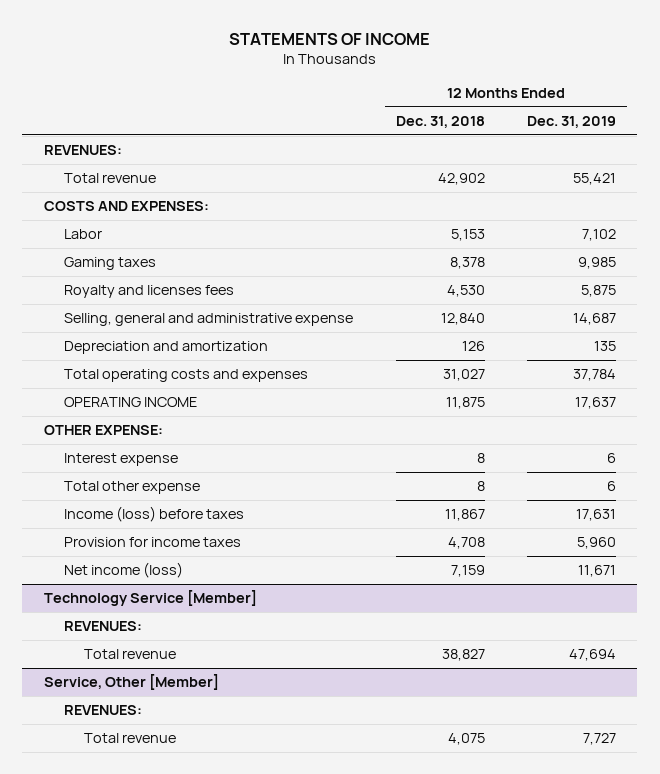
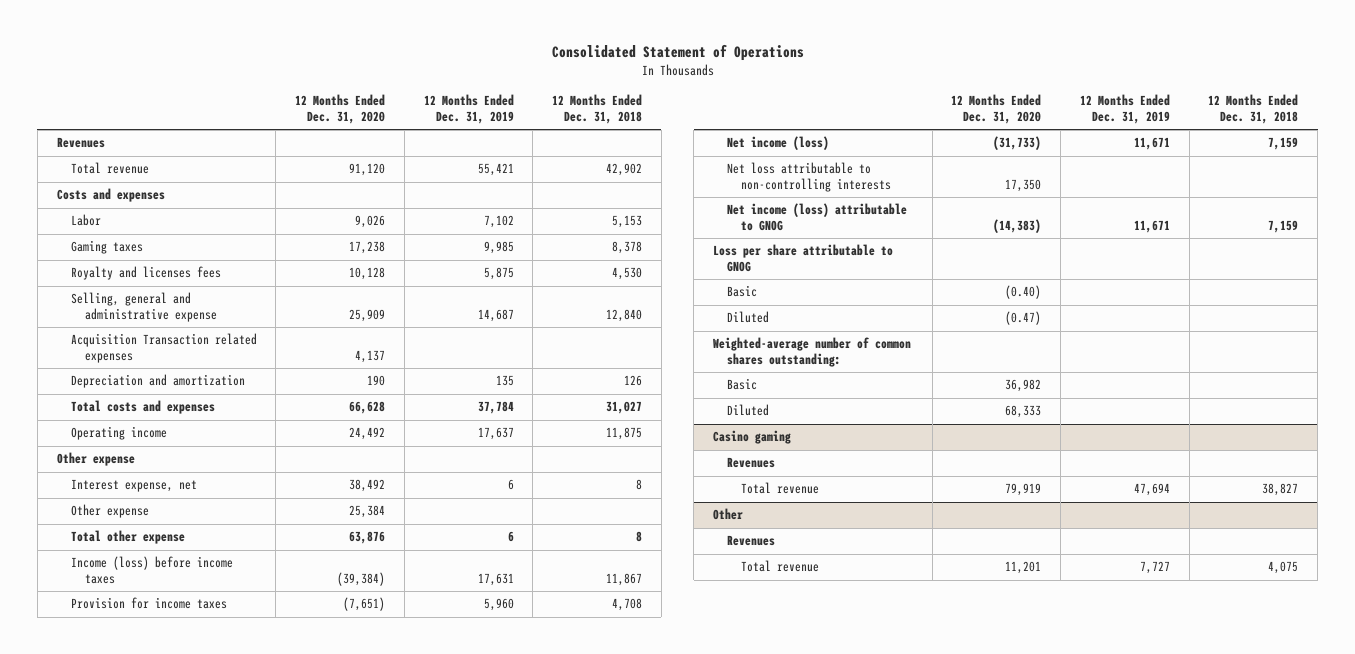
[228,32,430,45] STATEMENTS OF INCOME -> [551,44,804,62] Consolidated Statement of Operations
none -> [295,94,386,124] 12 Months Ended Dec. 31, 2020
[43,145,122,156] REVENUES: -> [56,137,105,149] Revenues
[43,201,209,212] COSTS AND EXPENSES: -> [56,188,165,203] Costs and expenses
none -> [70,333,257,364] Acquisition Transaction related expenses
[63,369,308,383] Total operating costs and expenses -> [70,400,215,415] Total costs and expenses
[63,397,197,408] OPERATING INCOME -> [70,426,167,441] Operating income
[43,425,163,436] OTHER EXPENSE: -> [56,452,135,467] Other expense
[63,453,178,467] Interest expense -> [70,479,197,493] Interest expense, net
none -> [70,504,149,519] Other expense
[63,506,244,523] Income (loss) before taxes -> [70,556,233,585] Income (loss) before income taxes
none -> [726,162,891,193] Net loss attributable to non-controlling interests
none -> [726,203,907,232] Net income (loss) attributable to GNOG
none -> [712,244,893,273] Loss per share attributable to GNOG
none -> [726,285,757,298] Basic
none -> [726,311,769,324] Diluted
none -> [712,337,911,368] Weighted-average number of common shares outstanding:
none -> [726,378,757,391] Basic
none -> [726,404,769,417] Diluted
[43,590,257,607] Technology Service [Member] -> [712,430,791,445] Casino gaming
[63,621,142,632] REVENUES: -> [726,457,775,469] Revenues
[43,674,219,691] Service, Other [Member] -> [712,508,743,521] Other
[63,705,142,716] REVENUES: -> [726,535,775,547] Revenues

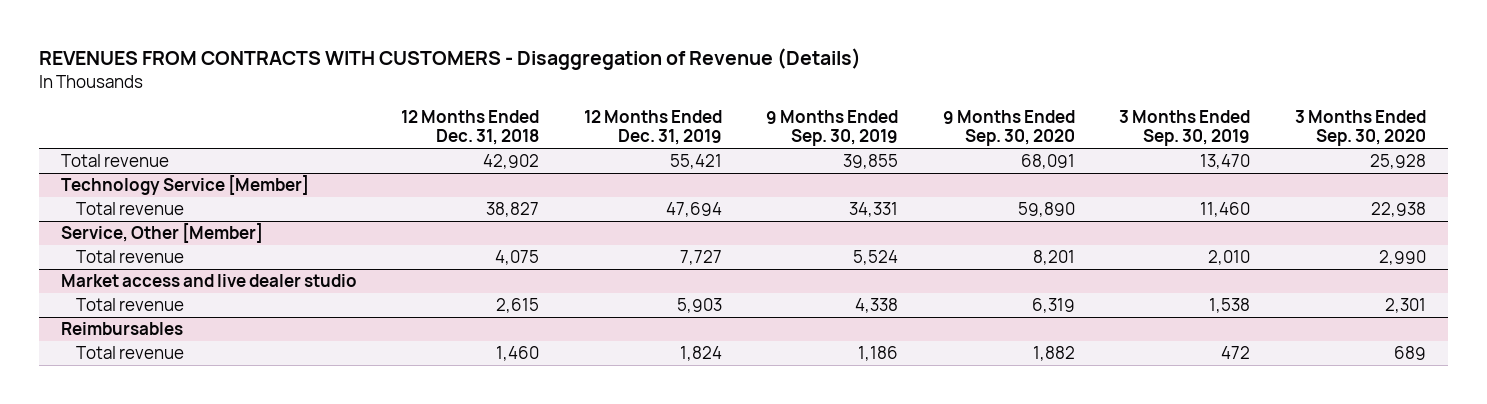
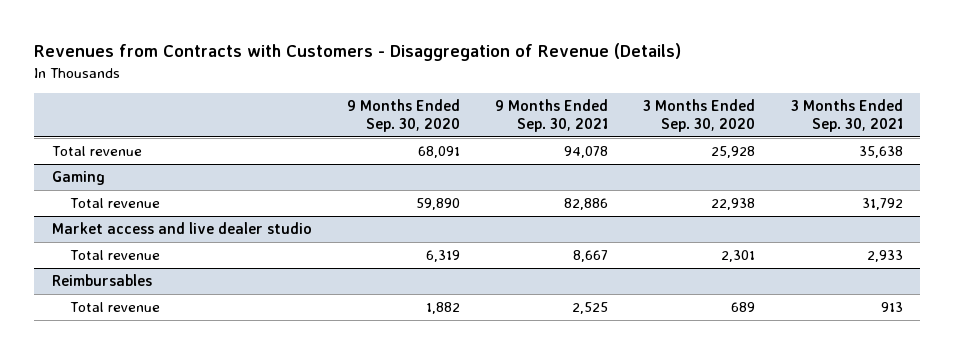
[38,47,861,70] REVENUES FROM CONTRACTS WITH CUSTOMERS - Disaggregation of Revenue (Details) -> [33,43,681,62] Revenues from Contracts with Customers - Disaggregation of Revenue (Details)
[401,109,540,146] 12 Months Ended Dec. 31, 2018 -> none
[583,109,722,146] 12 Months Ended Dec. 31, 2019 -> none
[766,109,899,147] 9 Months Ended Sep. 30, 2019 -> none
[1119,109,1251,147] 3 Months Ended Sep. 30, 2019 -> none
none -> [495,99,609,132] 9 Months Ended Sep. 30, 2021
none -> [790,99,903,132] 3 Months Ended Sep. 30, 2021
[61,175,310,196] Technology Service [Member] -> [51,171,105,186] Gaming
[61,223,264,244] Service, Other [Member] -> none
[75,250,184,264] Total revenue -> none

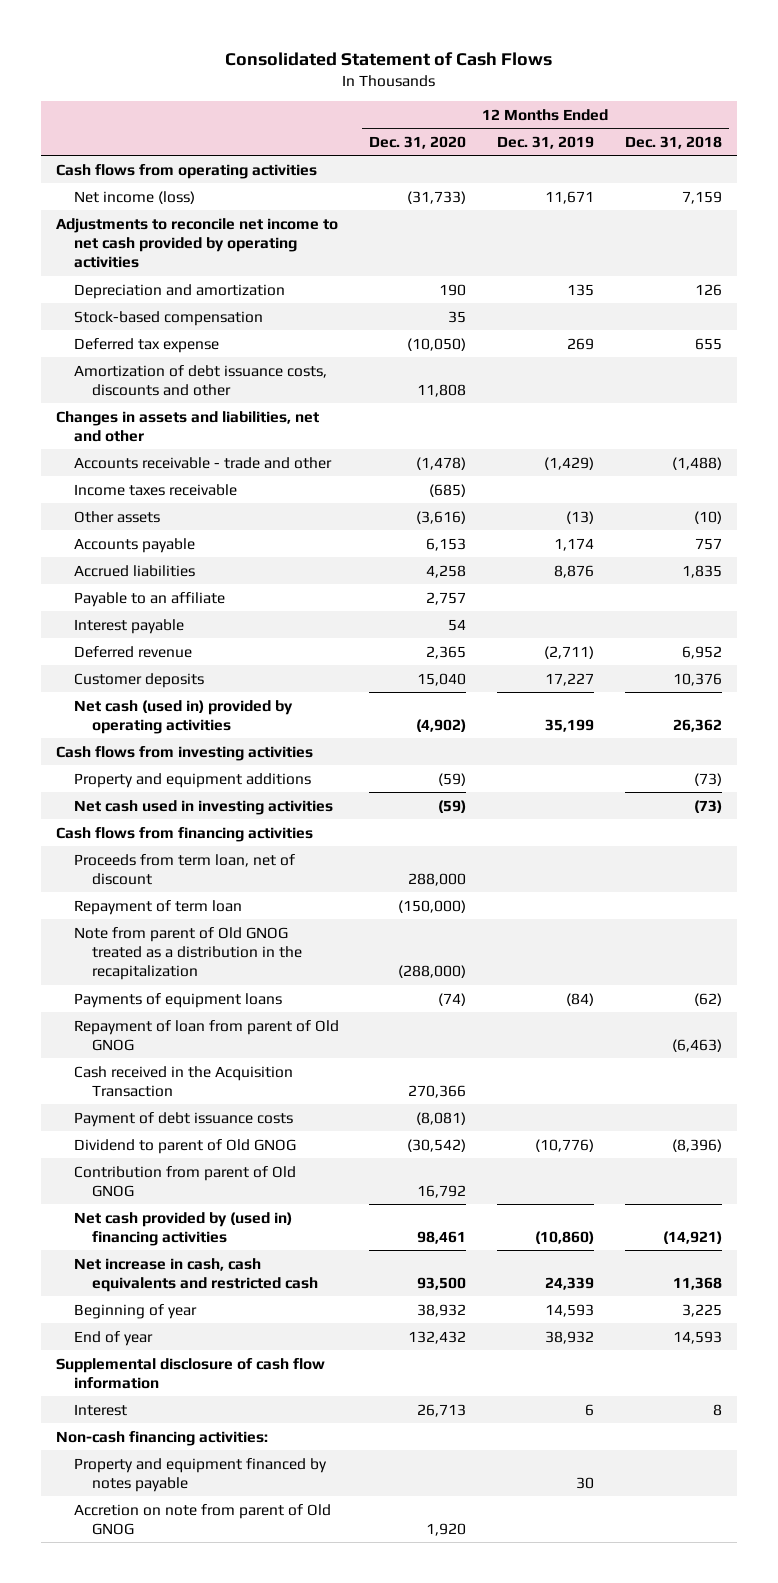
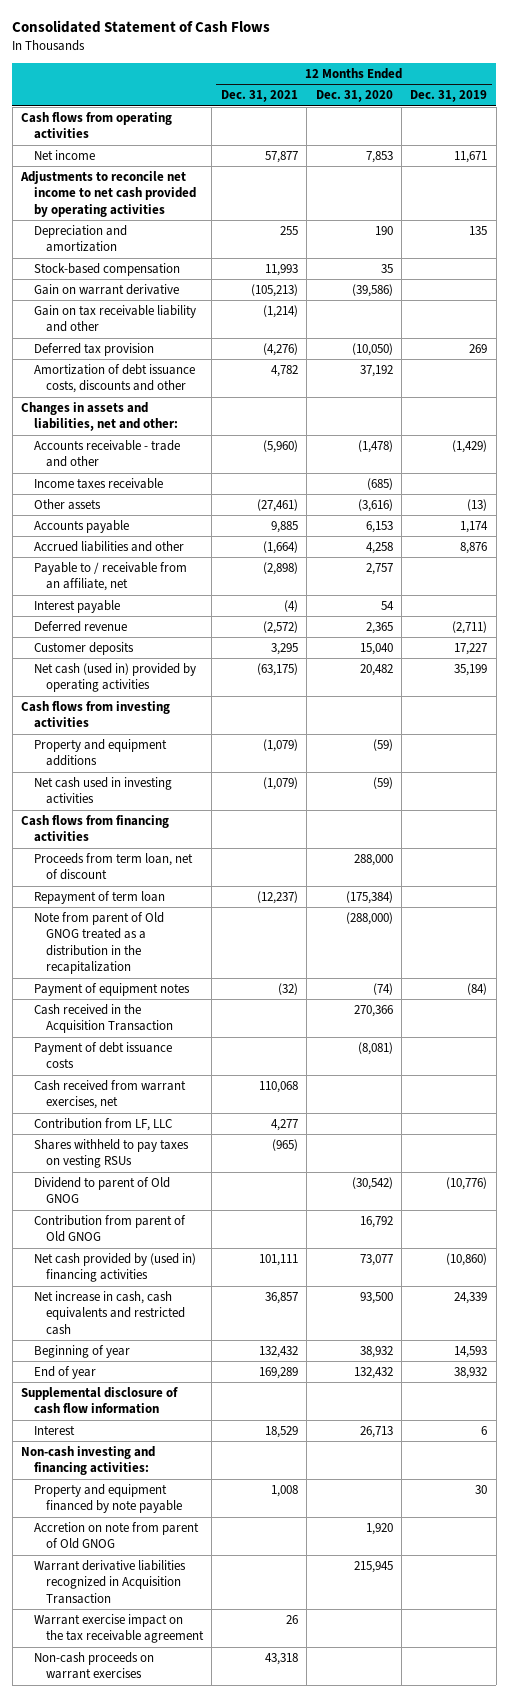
[624,135,722,149] Dec. 31, 2018 -> none
none -> [220,90,298,103] Dec. 31, 2021
[73,190,195,204] Net income (loss) -> [33,149,95,160] Net income
[407,190,467,204] (31,733) -> [365,150,393,163] 7,853
none -> [33,283,179,295] Gain on warrant derivative
none -> [33,304,196,333] Gain on tax receivable liability and other
[73,337,219,353] Deferred tax expense -> [33,342,154,356] Deferred tax provision
[417,383,467,397] 11,808 -> [359,364,393,377] 37,192
[55,410,319,442] Changes in assets and liabilities, net and other -> [21,401,178,432] Changes in assets and liabilities, net and other:
[73,564,195,577] Accrued liabilities -> [33,540,184,552] Accrued liabilities and other
[73,591,225,607] Payable to an affiliate -> [33,561,187,592] Payable to / receivable from an affiliate, net
[416,718,467,732] (4,902) -> [359,663,393,676] 20,482
[398,899,467,913] (150,000) -> [345,890,393,904] (175,384)
[73,1019,339,1051] Repayment of loan from parent of Old GNOG -> none
[73,992,282,1008] Payments of equipment loans -> [33,982,190,996] Payment of equipment notes
none -> [33,1079,186,1110] Cash received from warrant exercises, net
none -> [33,1117,172,1131] Contribution from LF, LLC
none -> [33,1138,189,1169] Shares withheld to pay taxes on vesting RSUs
[417,1230,467,1244] 98,461 -> [359,1253,393,1266] 73,077
[55,1430,268,1446] Non-cash financing activities: -> [21,1445,156,1476] Non-cash investing and financing activities:
[73,1457,327,1492] Property and equipment financed by notes payable -> [33,1483,183,1514] Property and equipment financed by note payable
none -> [33,1559,186,1604] Warrant derivative liabilities recognized in Acquisition Transaction
none -> [33,1613,205,1644] Warrant exercise impact on the tax receivable agreement
none -> [33,1651,154,1680] Non-cash proceeds on warrant exercises

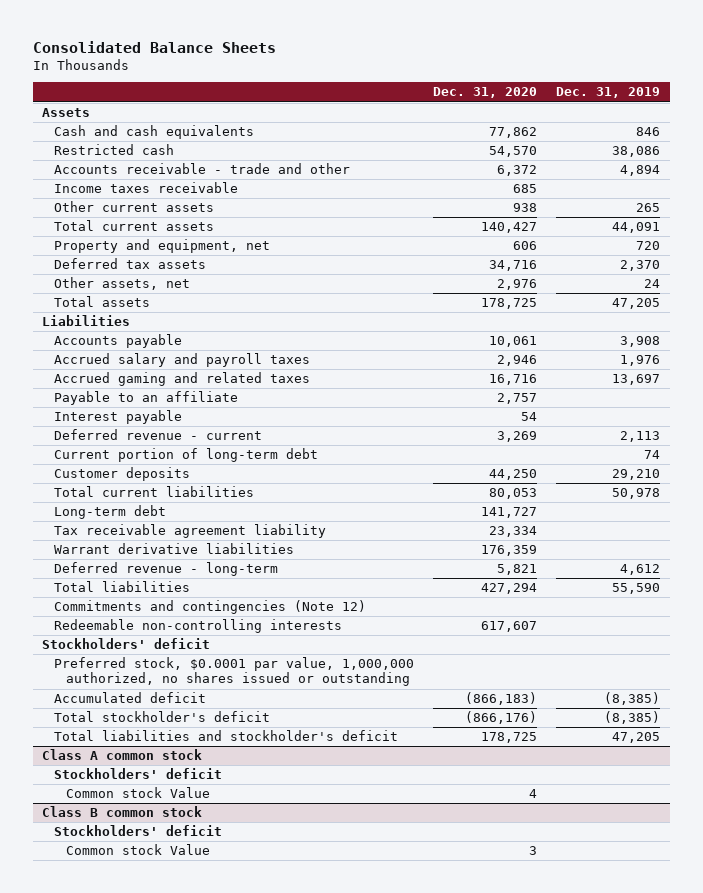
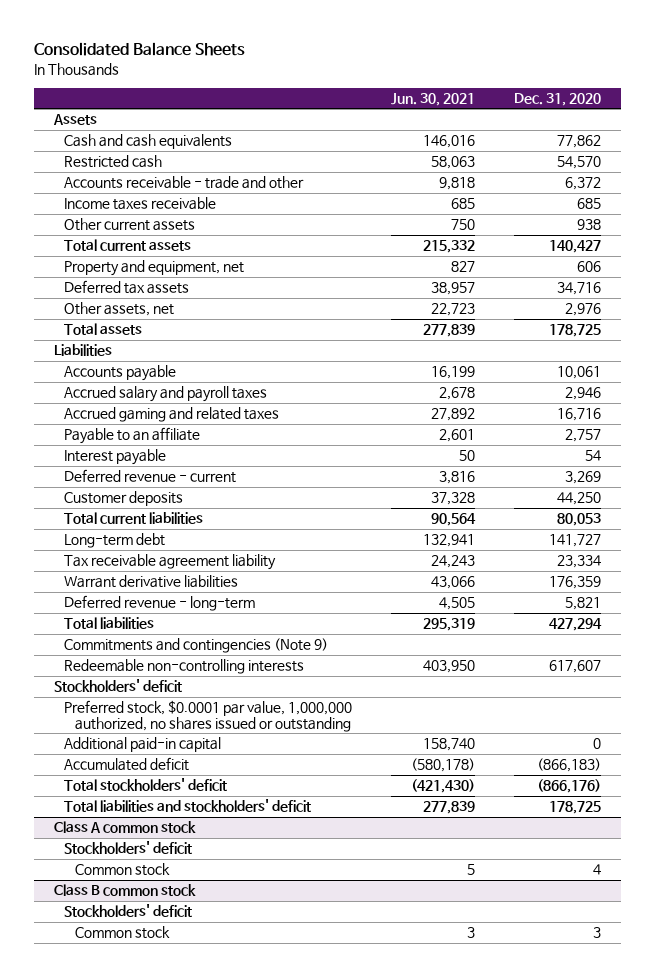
[556,87,661,99] Dec. 31, 2019 -> none
none -> [391,92,476,106] Jun. 30, 2021
[54,448,319,463] Current portion of long-term debt -> none
[54,600,367,615] Commitments and contingencies (Note 12) -> [64,638,329,654] Commitments and contingencies (Note 9)
none -> [64,737,222,753] Additional paid-in capital
[54,711,271,723] Total stockholder's deficit -> [64,778,228,792] Total stockholders' deficit
[54,730,399,742] Total liabilities and stockholder's deficit -> [64,799,312,813] Total liabilities and stockholders' deficit
[66,787,211,799] Common stock Value -> [75,863,171,877] Common stock
[66,844,211,856] Common stock Value -> [75,926,171,940] Common stock

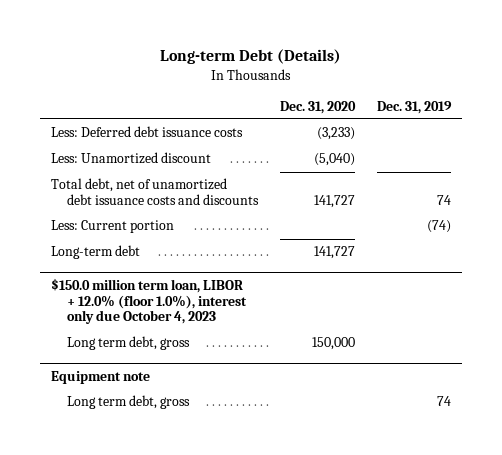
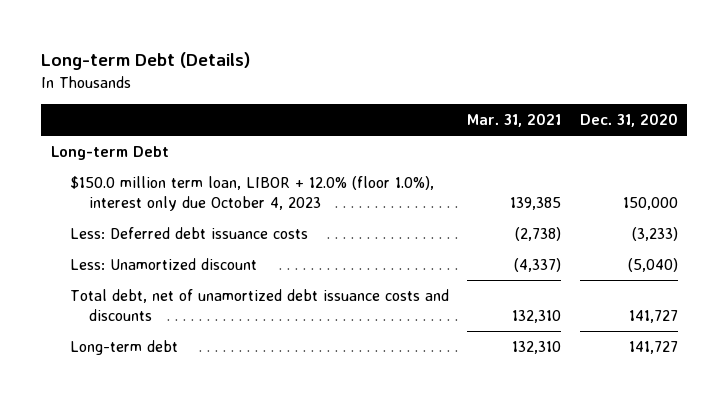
[376,100,452,114] Dec. 31, 2019 -> none
none -> [467,113,562,128] Mar. 31, 2021
none -> [50,146,169,161] Long-term Debt
none -> [69,176,434,212] $150.0 million term loan, LIBOR + 12.0% (floor 1.0%), interest only due October 4, 2023
[51,220,175,234] Less: Current portion -> none
[51,278,248,325] $150.0 million term loan, LIBOR + 12.0% (floor 1.0%), interest only due October 4, 2023 -> none
[67,336,191,351] Long term debt, gross -> none
[51,371,151,385] Equipment note -> none
[67,395,191,410] Long term debt, gross -> none

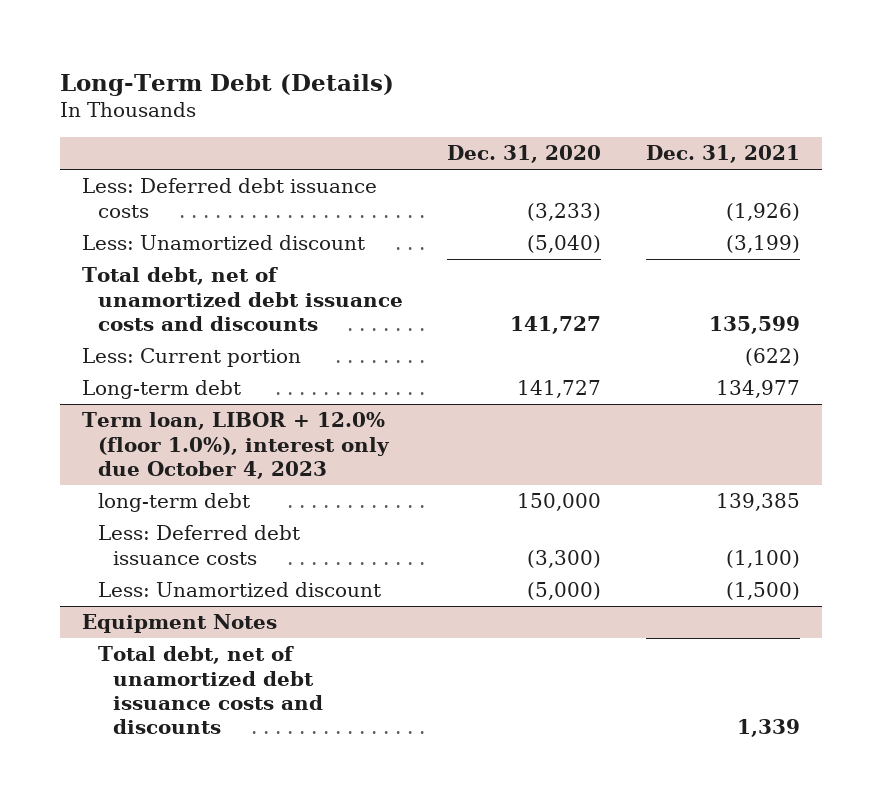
[41,52,251,71] Long-term Debt (Details) -> [60,73,395,96] Long-Term Debt (Details)
[467,113,562,128] Mar. 31, 2021 -> none
none -> [645,144,800,163] Dec. 31, 2021
[50,146,169,161] Long-term Debt -> none
[69,176,434,212] $150.0 million term loan, LIBOR + 12.0% (floor 1.0%), interest only due October 4, 2023 -> none
none -> [82,348,302,368] Less: Current portion
none -> [82,412,390,479] Term loan, LIBOR + 12.0% (floor 1.0%), interest only due October 4, 2023
none -> [97,493,250,513] long-term debt
none -> [97,525,300,565] Less: Deferred debt issuance costs
none -> [97,582,381,598] Less: Unamortized discount
none -> [82,614,278,634] Equipment Notes
none -> [97,646,324,735] Total debt, net of unamortized debt issuance costs and discounts

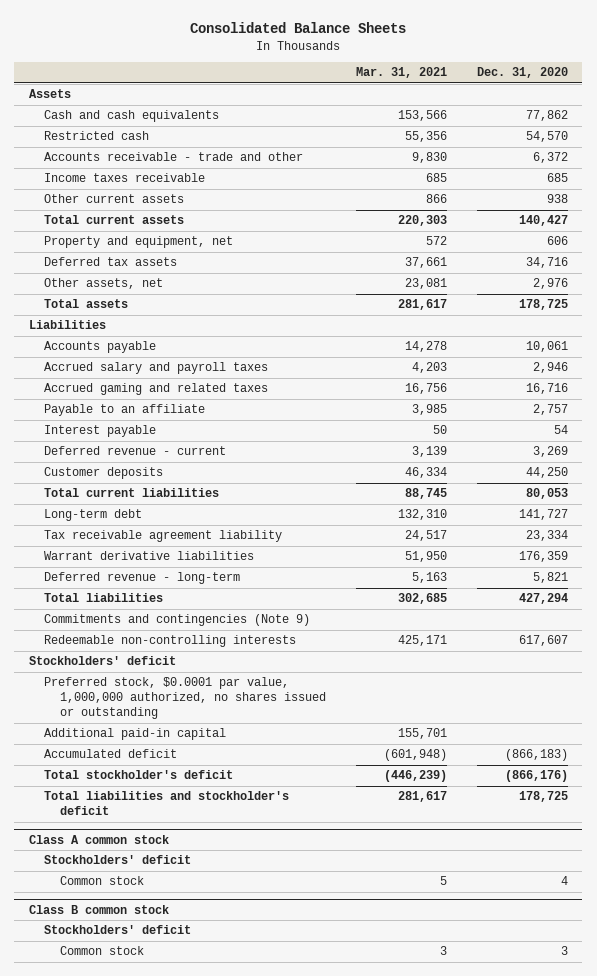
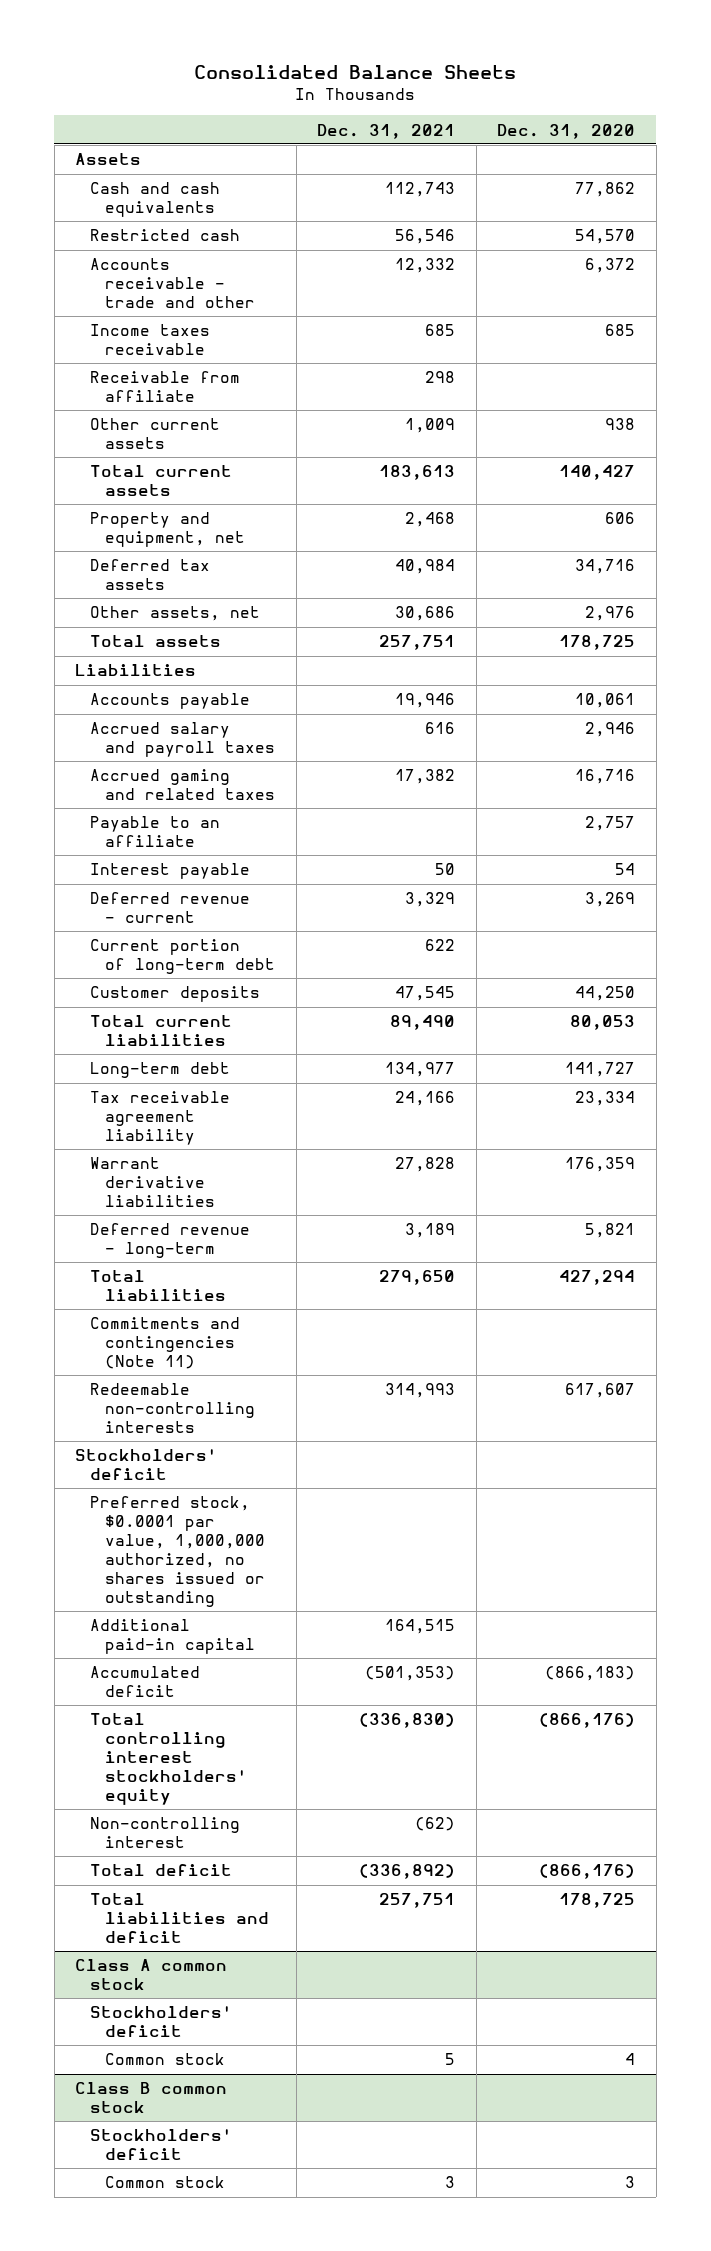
[355,67,447,79] Mar. 31, 2021 -> none
none -> [317,123,456,139] Dec. 31, 2021
none -> [90,371,241,403] Receivable from affiliate
none -> [90,939,275,975] Current portion of long-term debt
[44,614,311,627] Commitments and contingencies (Note 9) -> [90,1317,241,1370] Commitments and contingencies (Note 11)
[44,770,234,780] Total stockholder's deficit -> [90,1713,247,1805] Total controlling interest stockholders' equity
none -> [90,1817,241,1849] Non-controlling interest
none -> [90,1864,233,1877] Total deficit
[44,791,290,816] Total liabilities and stockholder's deficit -> [90,1893,269,1944] Total liabilities and deficit

